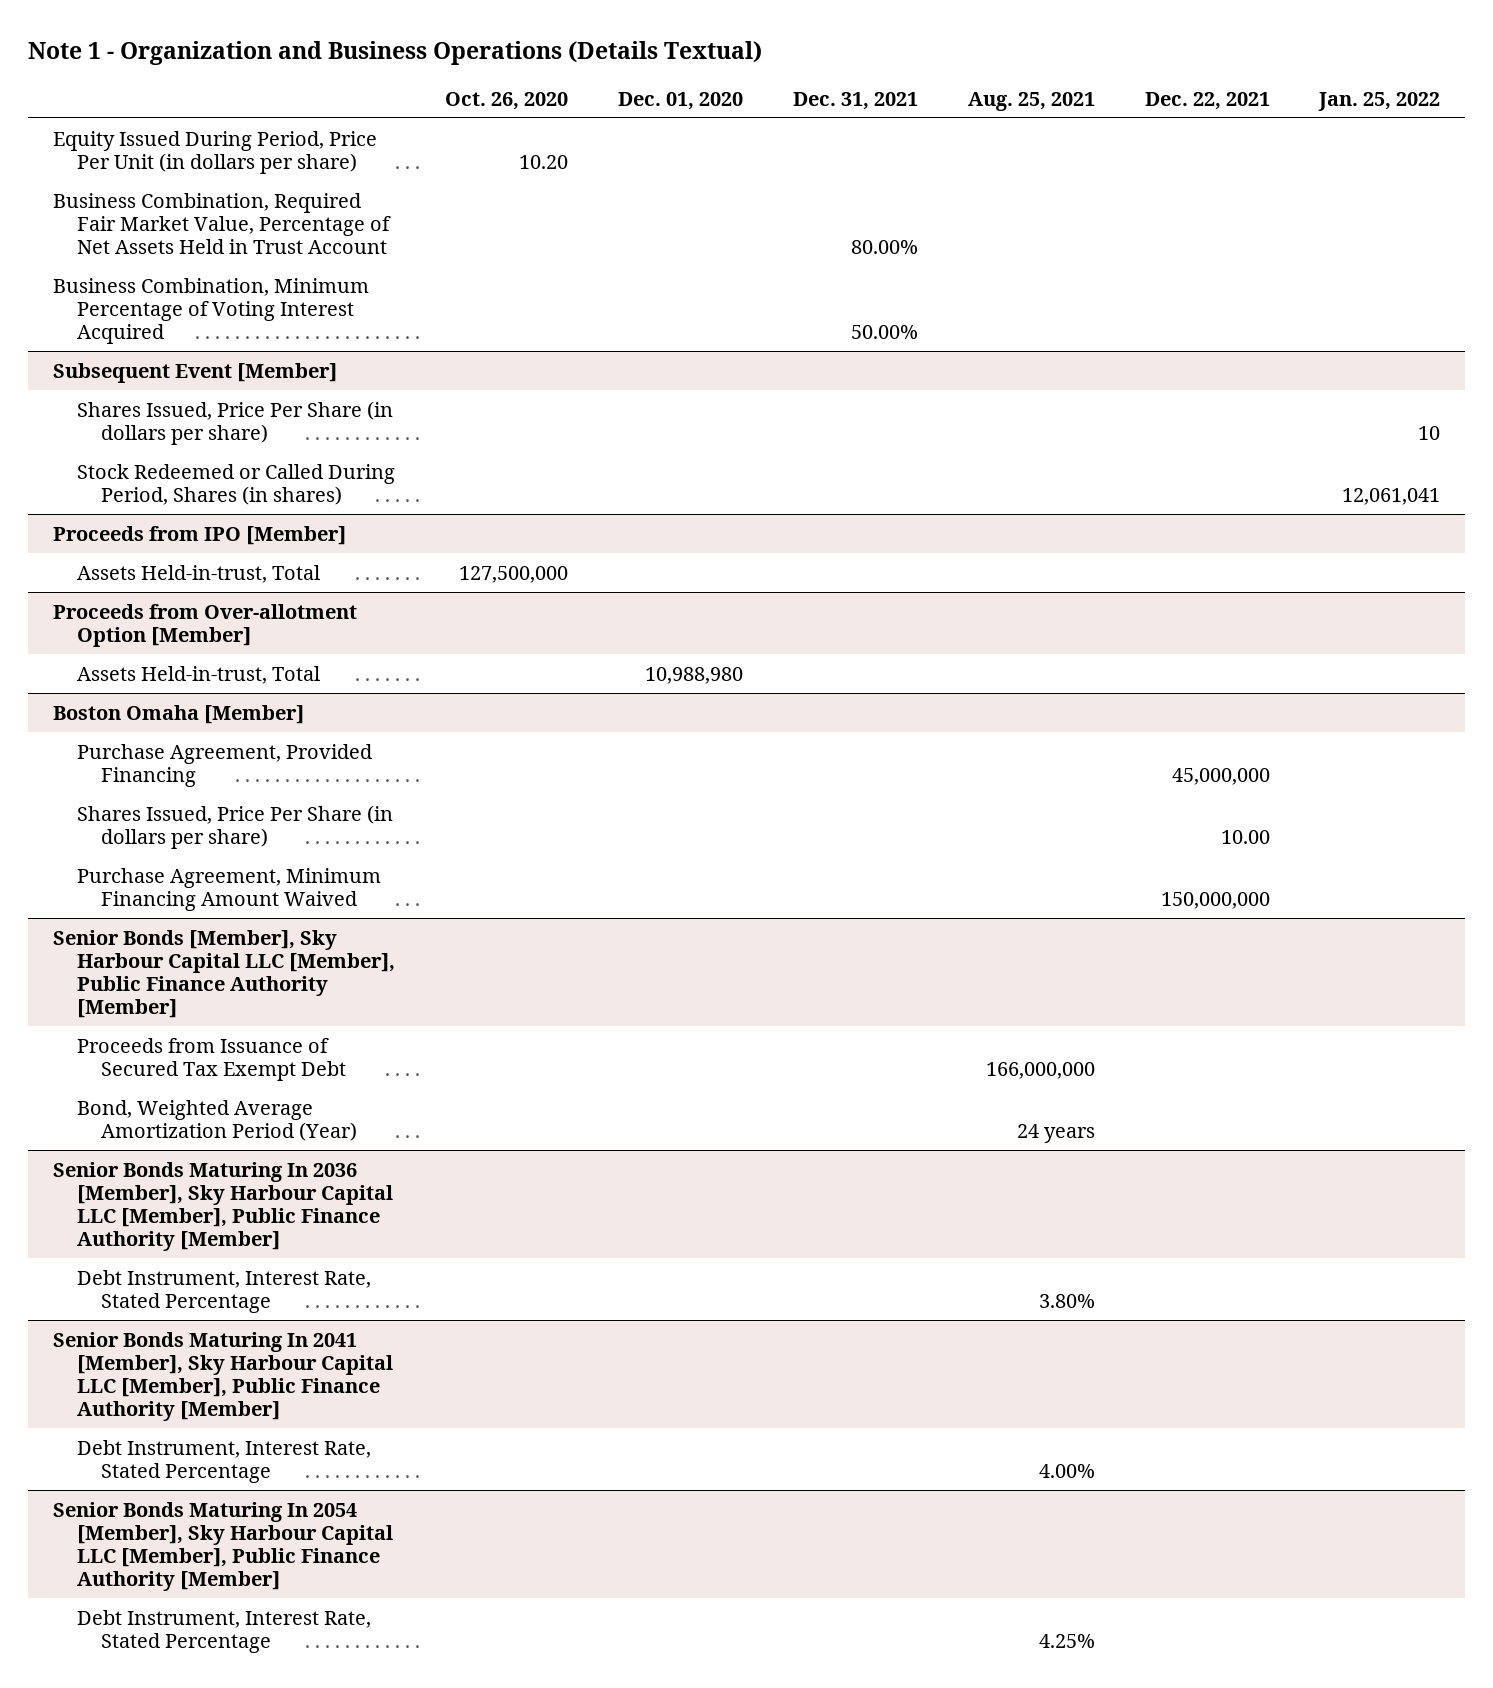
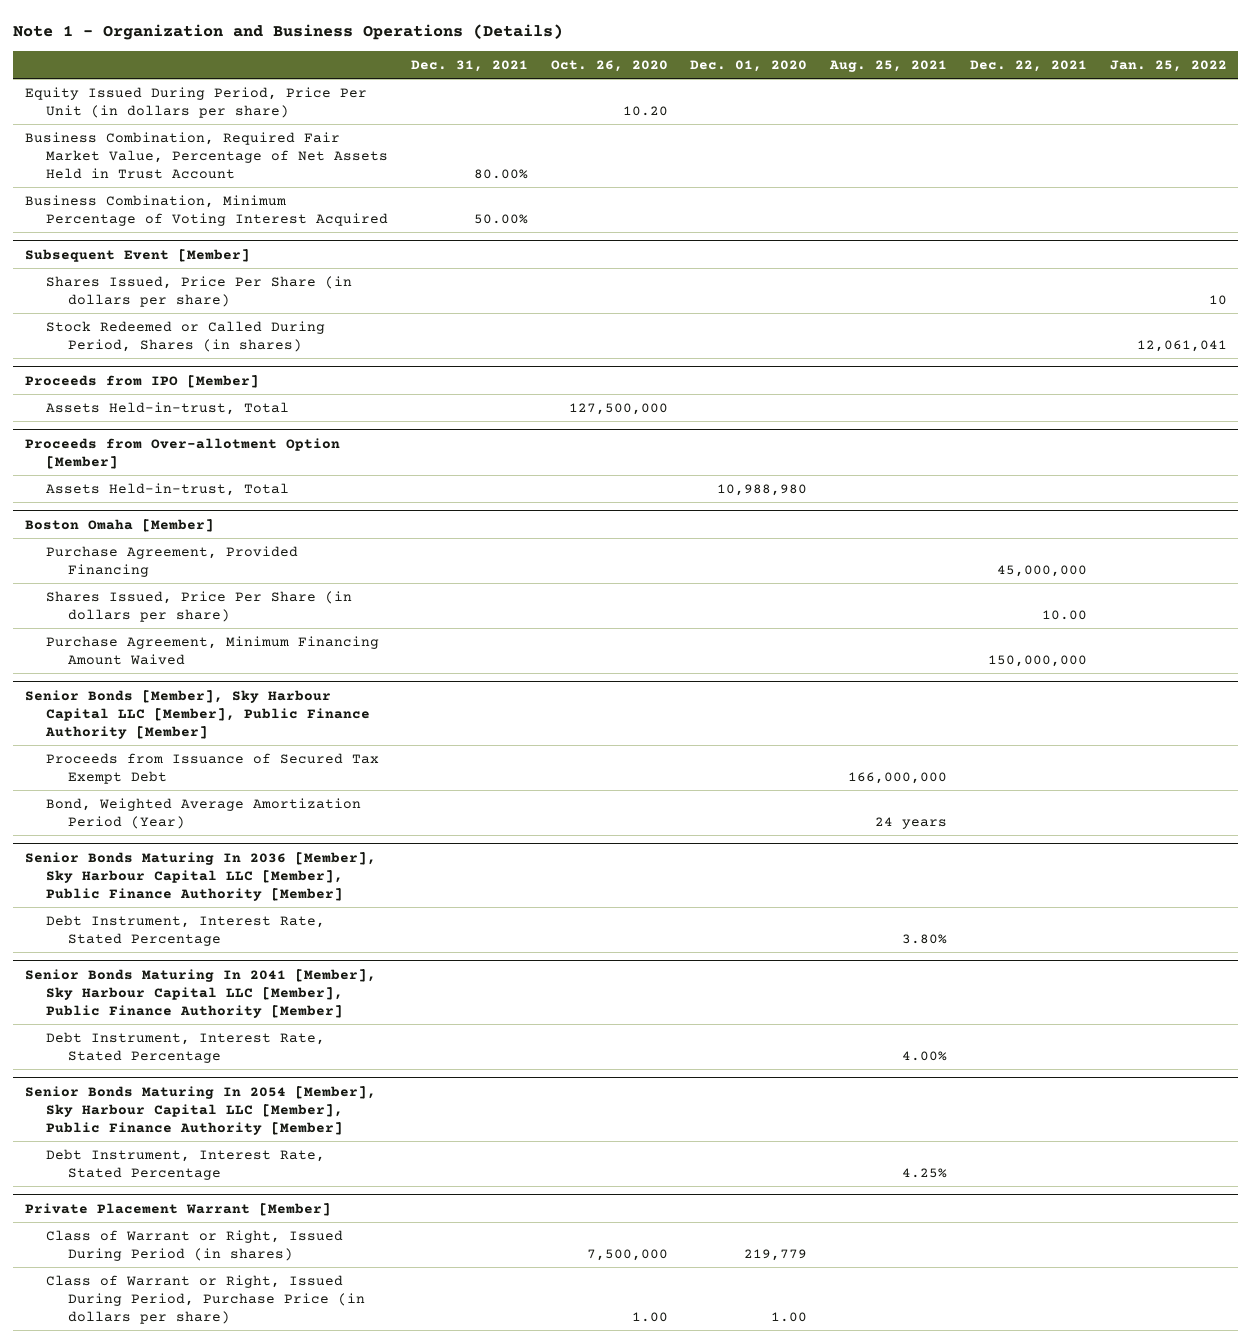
[28,41,763,66] Note 1 - Organization and Business Operations (Details Textual) -> [13,23,564,40] Note 1 - Organization and Business Operations (Details)
none -> [24,1202,331,1216] Private Placement Warrant [Member]
none -> [46,1229,344,1261] Class of Warrant or Right, Issued During Period (in shares)
none -> [46,1274,366,1324] Class of Warrant or Right, Issued During Period, Purchase Price (in dollars per share)

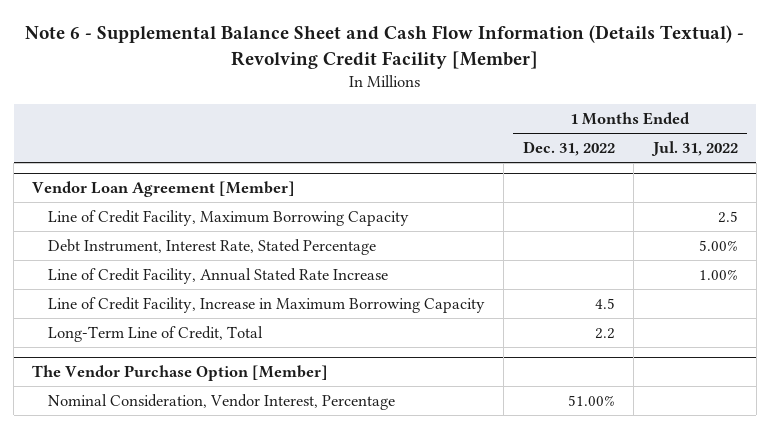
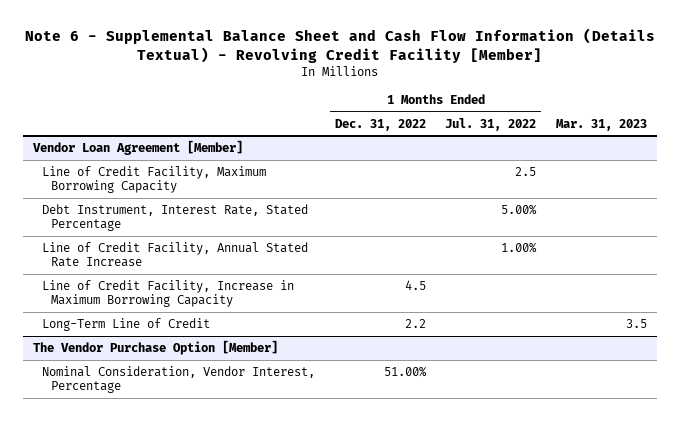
none -> [556,118,648,131] Mar. 31, 2023
[47,325,263,342] Long-Term Line of Credit, Total -> [41,318,210,332] Long-Term Line of Credit

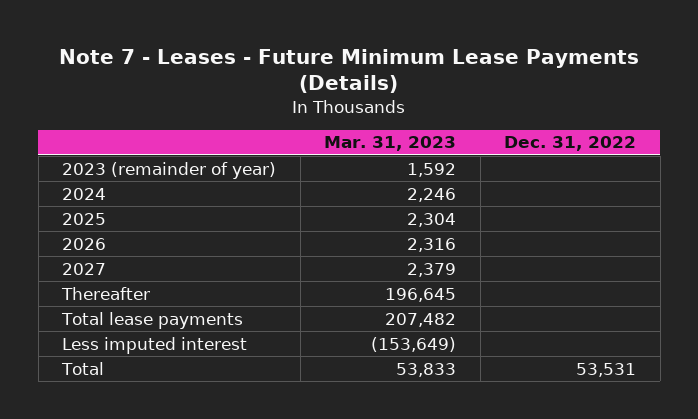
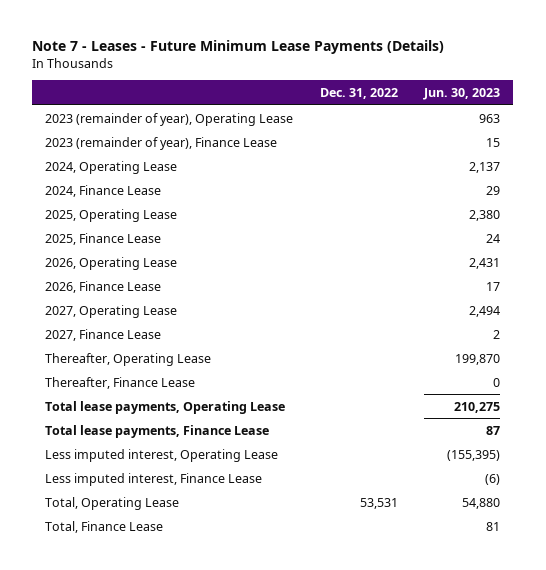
[324,136,457,152] Mar. 31, 2023 -> none
none -> [423,87,501,100] Jun. 30, 2023
[62,161,277,179] 2023 (remainder of year) -> [45,112,294,126] 2023 (remainder of year), Operating Lease
none -> [45,136,278,150] 2023 (remainder of year), Finance Lease
[62,187,107,200] 2024 -> [45,160,178,174] 2024, Operating Lease
none -> [45,184,162,197] 2024, Finance Lease
[62,212,107,225] 2025 -> [45,208,178,222] 2025, Operating Lease
none -> [45,232,162,245] 2025, Finance Lease
[62,237,107,250] 2026 -> [45,256,178,270] 2026, Operating Lease
none -> [45,280,162,293] 2026, Finance Lease
[62,262,107,275] 2027 -> [45,304,178,318] 2027, Operating Lease
none -> [45,328,162,341] 2027, Finance Lease
[61,286,151,300] Thereafter -> [45,352,212,366] Thereafter, Operating Lease
none -> [45,376,196,389] Thereafter, Finance Lease
[61,311,244,329] Total lease payments -> [45,400,286,414] Total lease payments, Operating Lease
none -> [45,424,270,438] Total lease payments, Finance Lease
[62,336,248,354] Less imputed interest -> [45,448,279,462] Less imputed interest, Operating Lease
none -> [45,472,263,486] Less imputed interest, Finance Lease
[61,361,105,375] Total -> [45,496,180,510] Total, Operating Lease
none -> [45,520,164,533] Total, Finance Lease

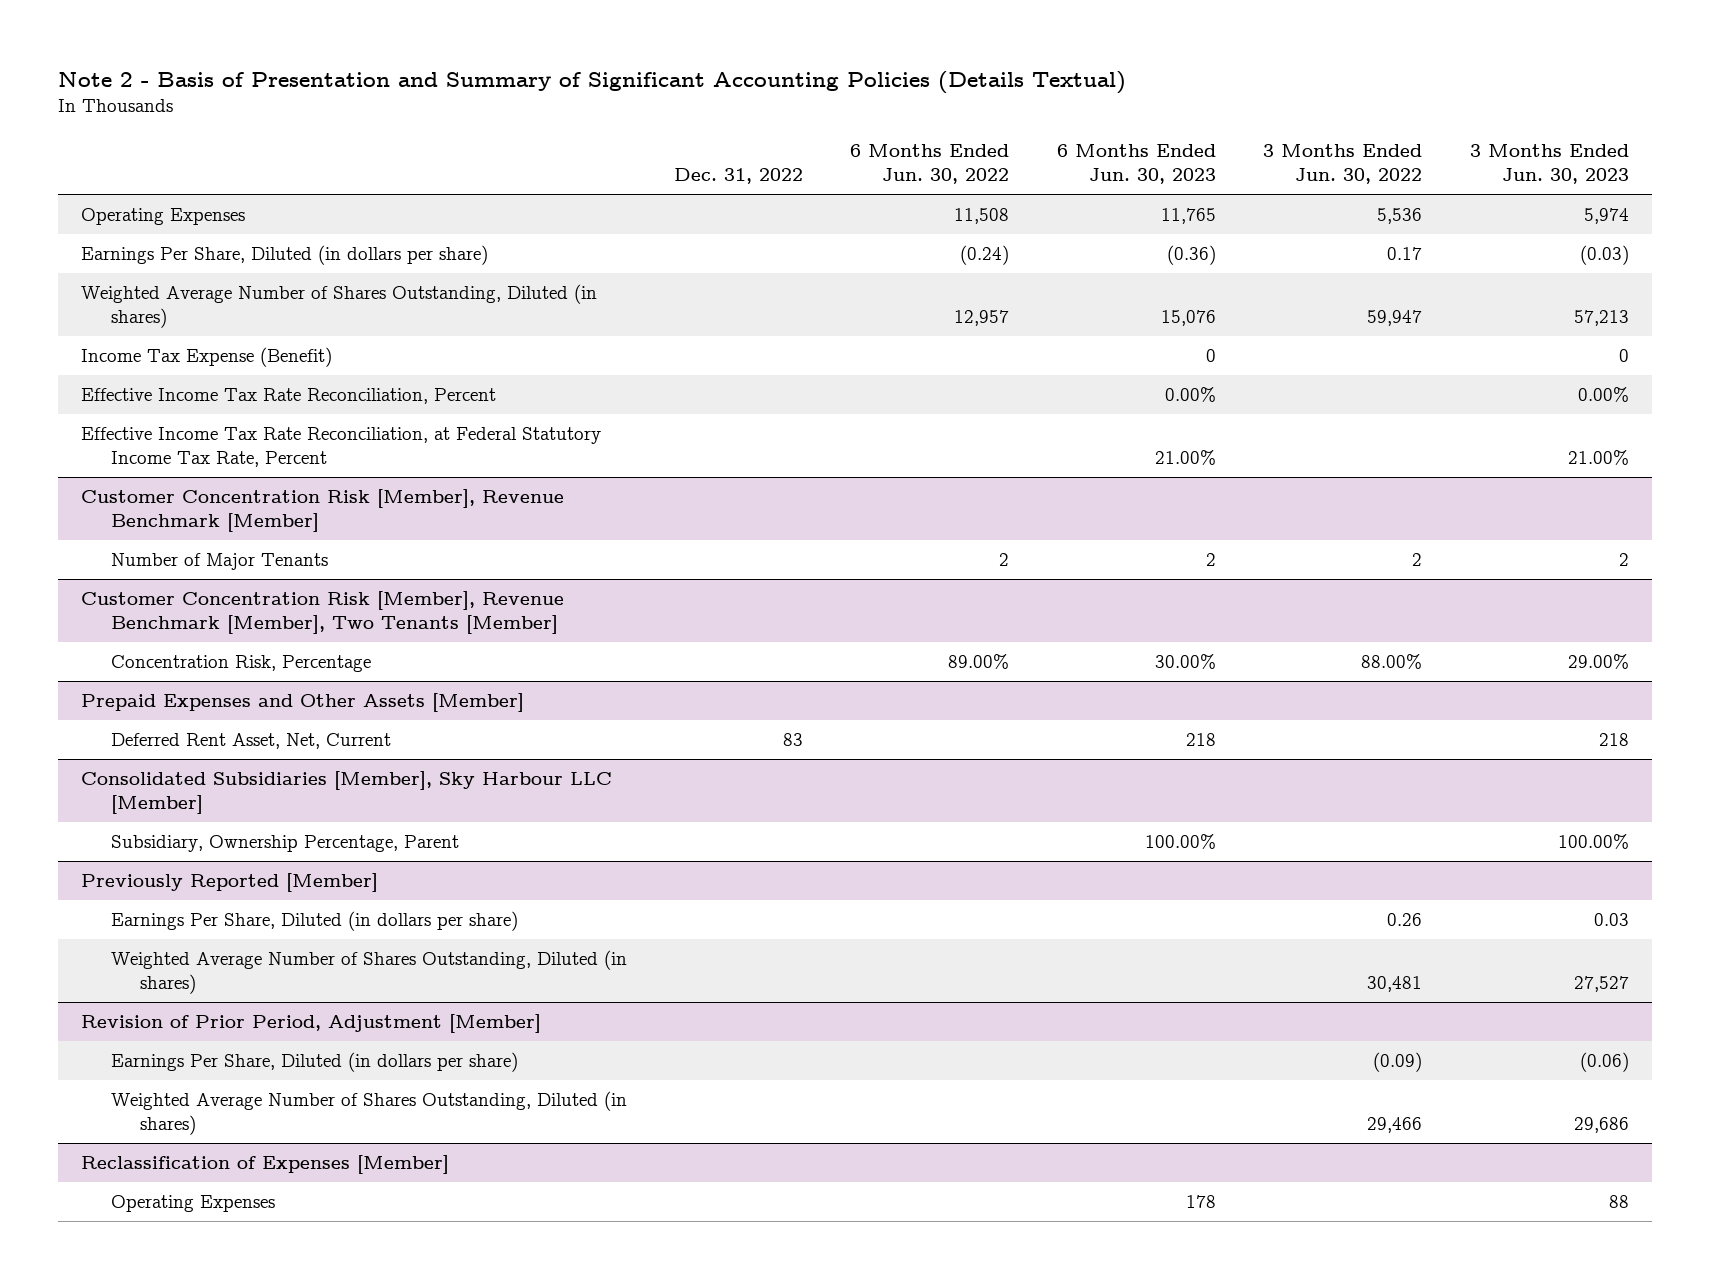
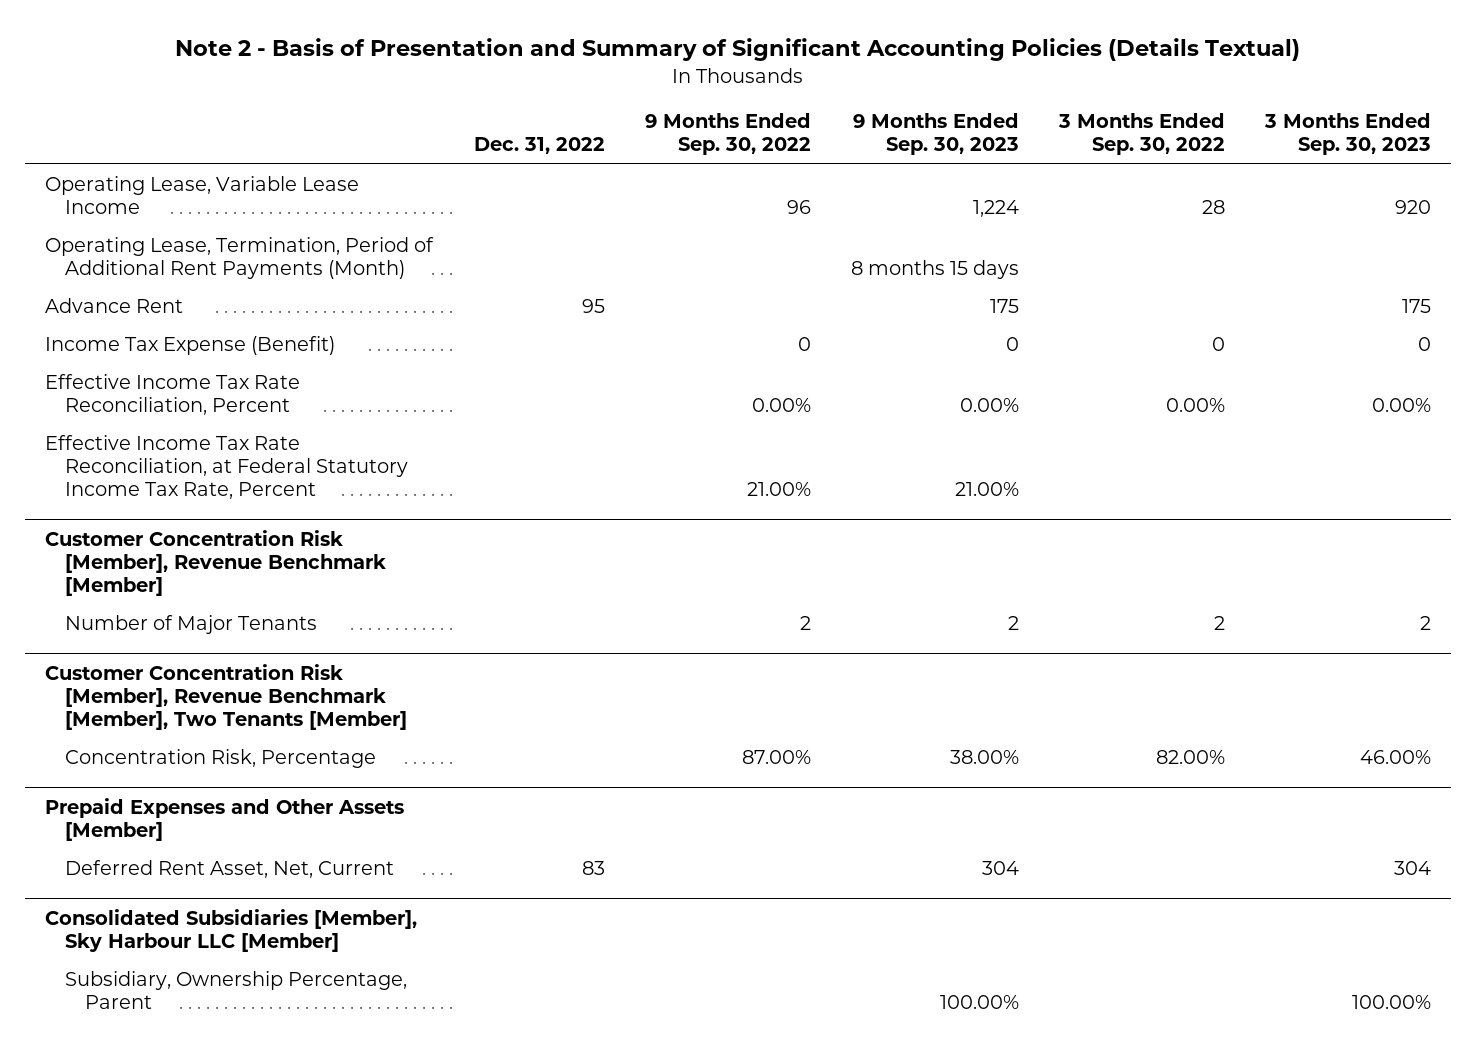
[850,144,1010,185] 6 Months Ended Jun. 30, 2022 -> none
[1056,144,1216,185] 6 Months Ended Jun. 30, 2023 -> none
[1263,144,1423,185] 3 Months Ended Jun. 30, 2022 -> none
[1469,144,1629,185] 3 Months Ended Jun. 30, 2023 -> none
none -> [644,113,811,156] 9 Months Ended Sep. 30, 2022
none -> [852,113,1019,156] 9 Months Ended Sep. 30, 2023
none -> [1057,113,1225,156] 3 Months Ended Sep. 30, 2022
none -> [1264,113,1432,156] 3 Months Ended Sep. 30, 2023
[81,207,246,225] Operating Expenses -> none
[81,244,489,265] Earnings Per Share, Diluted (in dollars per share) -> none
[81,283,598,329] Weighted Average Number of Shares Outstanding, Diluted (in shares) -> none
none -> [45,176,360,215] Operating Lease, Variable Lease Income
none -> [45,237,435,280] Operating Lease, Termination, Period of Additional Rent Payments (Month)
none -> [45,298,184,314] Advance Rent
[81,872,379,892] Previously Reported [Member] -> none
[110,910,518,931] Earnings Per Share, Diluted (in dollars per share) -> none
[110,949,627,995] Weighted Average Number of Shares Outstanding, Diluted (in shares) -> none
[81,1013,542,1033] Revision of Prior Period, Adjustment [Member] -> none
[110,1051,518,1072] Earnings Per Share, Diluted (in dollars per share) -> none
[110,1090,627,1136] Weighted Average Number of Shares Outstanding, Diluted (in shares) -> none
[81,1154,450,1174] Reclassification of Expenses [Member] -> none
[110,1194,275,1212] Operating Expenses -> none

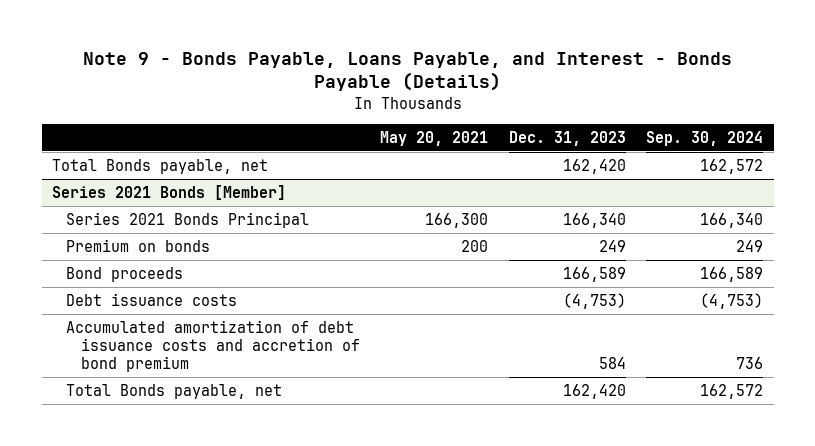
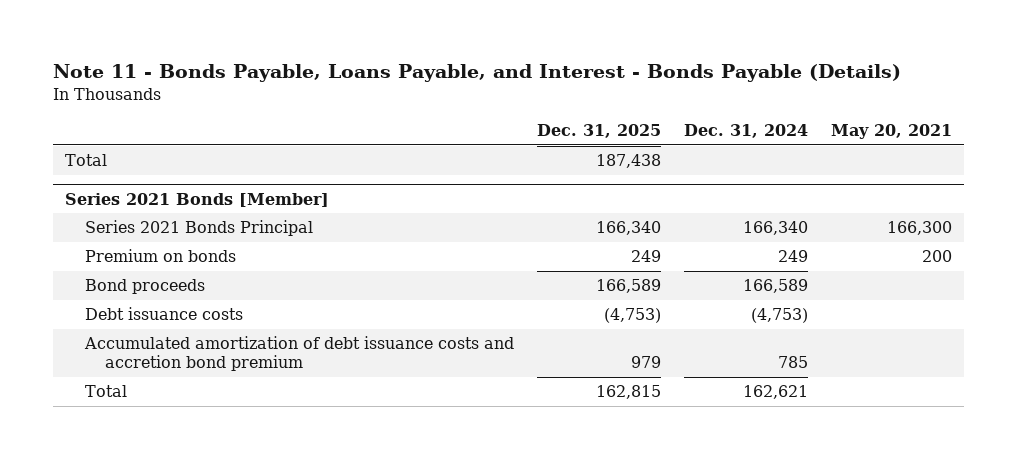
[82,52,732,92] Note 9 - Bonds Payable, Loans Payable, and Interest - Bonds Payable (Details) -> [53,64,902,83] Note 11 - Bonds Payable, Loans Payable, and Interest - Bonds Payable (Details)
[508,130,626,146] Dec. 31, 2023 -> none
[646,130,764,146] Sep. 30, 2024 -> none
none -> [537,124,662,139] Dec. 31, 2025
none -> [684,124,809,139] Dec. 31, 2024
[52,158,269,174] Total Bonds payable, net -> [64,154,107,167] Total
[66,319,360,373] Accumulated amortization of debt issuance costs and accretion of bond premium -> [83,336,514,372] Accumulated amortization of debt issuance costs and accretion bond premium
[66,383,283,399] Total Bonds payable, net -> [84,385,127,398] Total

